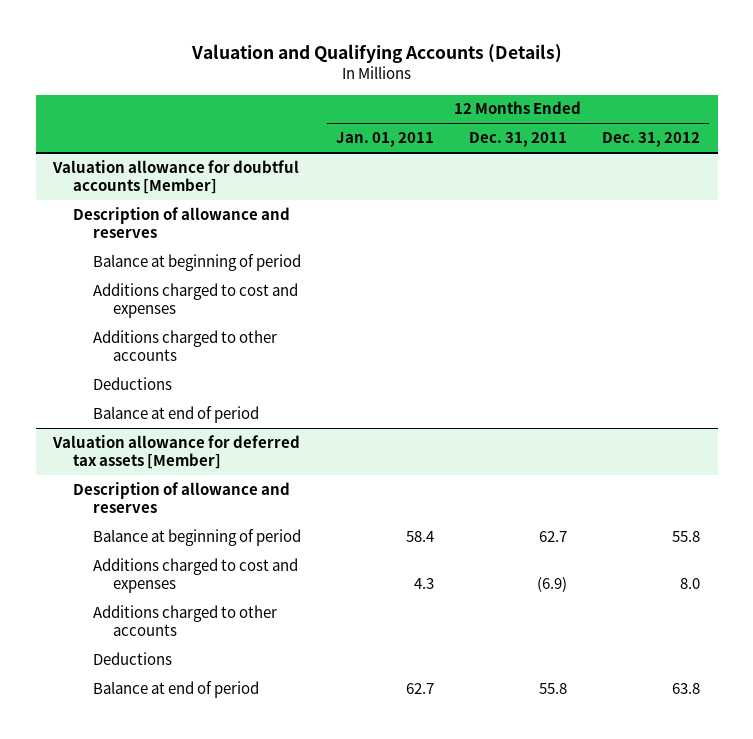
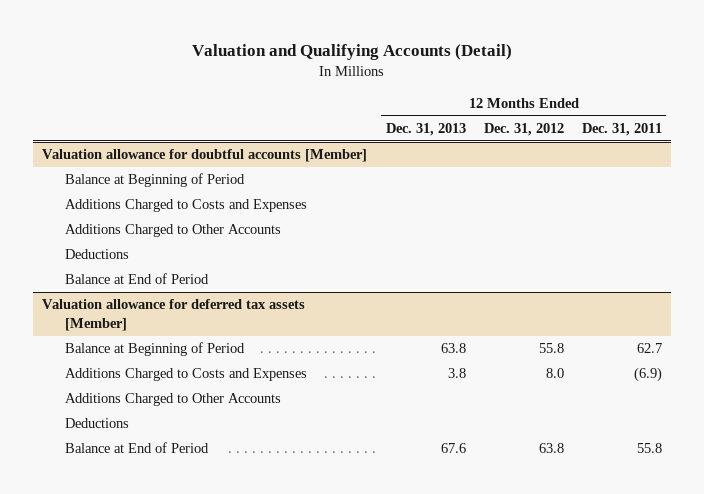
[190,44,562,64] Valuation and Qualifying Accounts (Details) -> [192,44,513,61] Valuation and Qualifying Accounts (Detail)
[336,132,435,148] Jan. 01, 2011 -> none
none -> [385,122,466,136] Dec. 31, 2013
[73,206,291,239] Description of allowance and reserves -> none
[93,253,302,271] Balance at beginning of period -> [64,173,245,188] Balance at Beginning of Period
[93,282,299,319] Additions charged to cost and expenses -> [64,199,307,213] Additions Charged to Costs and Expenses
[93,329,278,362] Additions charged to other accounts -> [64,224,281,238] Additions Charged to Other Accounts
[93,405,260,423] Balance at end of period -> [64,273,209,285] Balance at End of Period
[73,481,291,514] Description of allowance and reserves -> none
[93,528,302,546] Balance at beginning of period -> [64,342,245,357] Balance at Beginning of Period
[93,557,299,594] Additions charged to cost and expenses -> [64,368,307,382] Additions Charged to Costs and Expenses
[93,604,278,637] Additions charged to other accounts -> [64,393,281,407] Additions Charged to Other Accounts
[93,680,260,698] Balance at end of period -> [64,442,209,454] Balance at End of Period

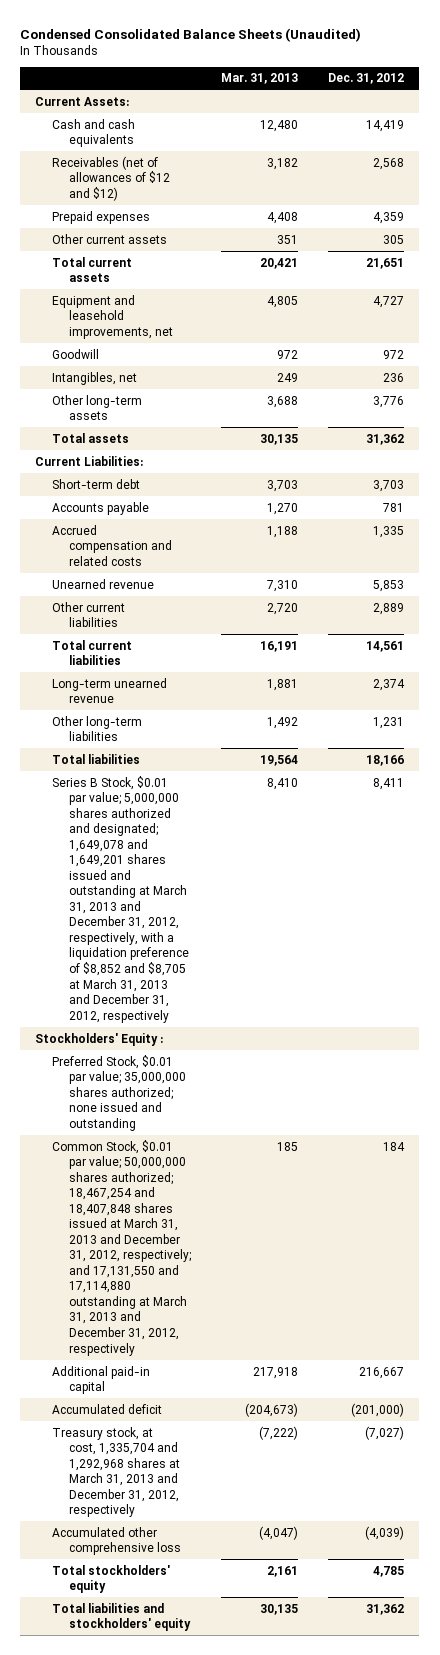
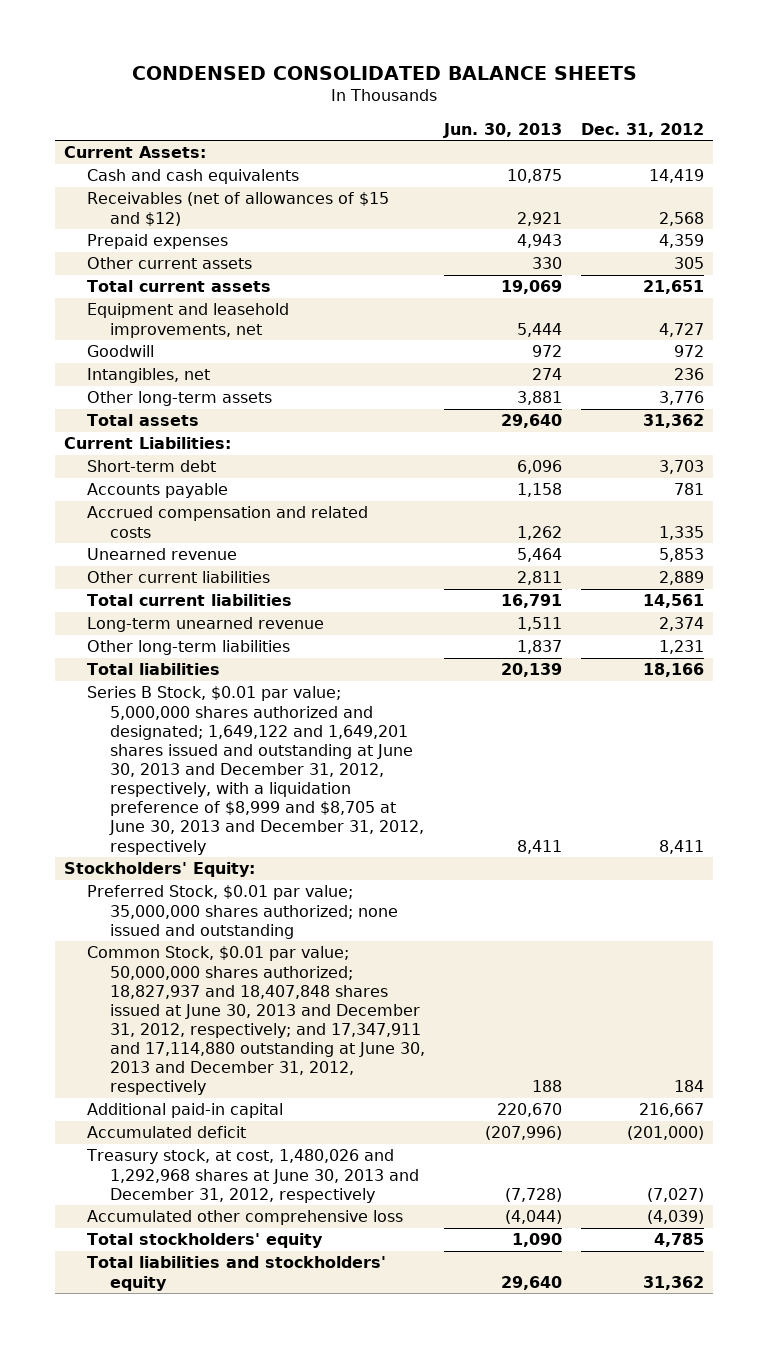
[20,27,362,42] Condensed Consolidated Balance Sheets (Unaudited) -> [131,65,637,80] CONDENSED CONSOLIDATED BALANCE SHEETS
[221,73,299,85] Mar. 31, 2013 -> none
none -> [443,122,563,138] Jun. 30, 2013
[52,155,170,201] Receivables (net of allowances of $12 and $12) -> [87,192,390,226] Receivables (net of allowances of $15 and $12)
[52,775,189,1023] Series B Stock, $0.01 par value; 5,000,000 shares authorized and designated; 1,649,078 and 1,649,201 shares issued and outstanding at March 31, 2013 and December 31, 2012, respectively, with a liquidation preference of $8,852 and $8,705 at March 31, 2013 and December 31, 2012, respectively -> [87,686,425,855] Series B Stock, $0.01 par value; 5,000,000 shares authorized and designated; 1,649,122 and 1,649,201 shares issued and outstanding at June 30, 2013 and December 31, 2012, respectively, with a liquidation preference of $8,999 and $8,705 at June 30, 2013 and December 31, 2012, respectively
[35,1032,164,1046] Stockholders' Equity : -> [64,862,256,878] Stockholders' Equity:
[52,1139,191,1356] Common Stock, $0.01 par value; 50,000,000 shares authorized; 18,467,254 and 18,407,848 shares issued at March 31, 2013 and December 31, 2012, respectively; and 17,131,550 and 17,114,880 outstanding at March 31, 2013 and December 31, 2012, respectively -> [87,946,426,1096] Common Stock, $0.01 par value; 50,000,000 shares authorized; 18,827,937 and 18,407,848 shares issued at June 30, 2013 and December 31, 2012, respectively; and 17,347,911 and 17,114,880 outstanding at June 30, 2013 and December 31, 2012, respectively
[52,1426,180,1518] Treasury stock, at cost, 1,335,704 and 1,292,968 shares at March 31, 2013 and December 31, 2012, respectively -> [86,1149,420,1203] Treasury stock, at cost, 1,480,026 and 1,292,968 shares at June 30, 2013 and December 31, 2012, respectively

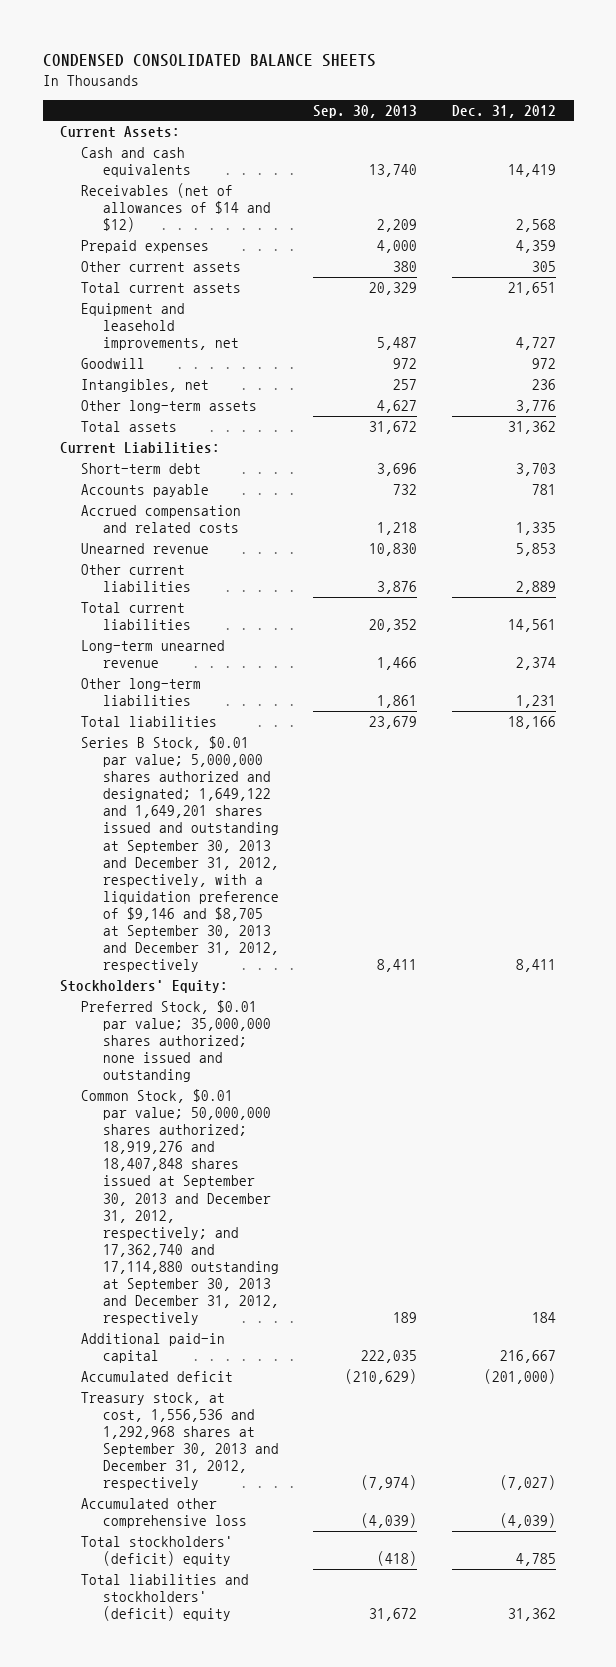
[443,122,563,138] Jun. 30, 2013 -> none
none -> [313,104,418,118] Sep. 30, 2013
[87,192,390,226] Receivables (net of allowances of $15 and $12) -> [81,183,271,233] Receivables (net of allowances of $14 and $12)
[87,686,425,855] Series B Stock, $0.01 par value; 5,000,000 shares authorized and designated; 1,649,122 and 1,649,201 shares issued and outstanding at June 30, 2013 and December 31, 2012, respectively, with a liquidation preference of $8,999 and $8,705 at June 30, 2013 and December 31, 2012, respectively -> [81,736,279,973] Series B Stock, $0.01 par value; 5,000,000 shares authorized and designated; 1,649,122 and 1,649,201 shares issued and outstanding at September 30, 2013 and December 31, 2012, respectively, with a liquidation preference of $9,146 and $8,705 at September 30, 2013 and December 31, 2012, respectively
[87,946,426,1096] Common Stock, $0.01 par value; 50,000,000 shares authorized; 18,827,937 and 18,407,848 shares issued at June 30, 2013 and December 31, 2012, respectively; and 17,347,911 and 17,114,880 outstanding at June 30, 2013 and December 31, 2012, respectively -> [81,1089,279,1326] Common Stock, $0.01 par value; 50,000,000 shares authorized; 18,919,276 and 18,407,848 shares issued at September 30, 2013 and December 31, 2012, respectively; and 17,362,740 and 17,114,880 outstanding at September 30, 2013 and December 31, 2012, respectively
[86,1149,420,1203] Treasury stock, at cost, 1,480,026 and 1,292,968 shares at June 30, 2013 and December 31, 2012, respectively -> [81,1392,279,1491] Treasury stock, at cost, 1,556,536 and 1,292,968 shares at September 30, 2013 and December 31, 2012, respectively
[87,1233,324,1249] Total stockholders' equity -> [81,1536,234,1567] Total stockholders' (deficit) equity
[87,1256,387,1291] Total liabilities and stockholders' equity -> [81,1574,250,1622] Total liabilities and stockholders' (deficit) equity

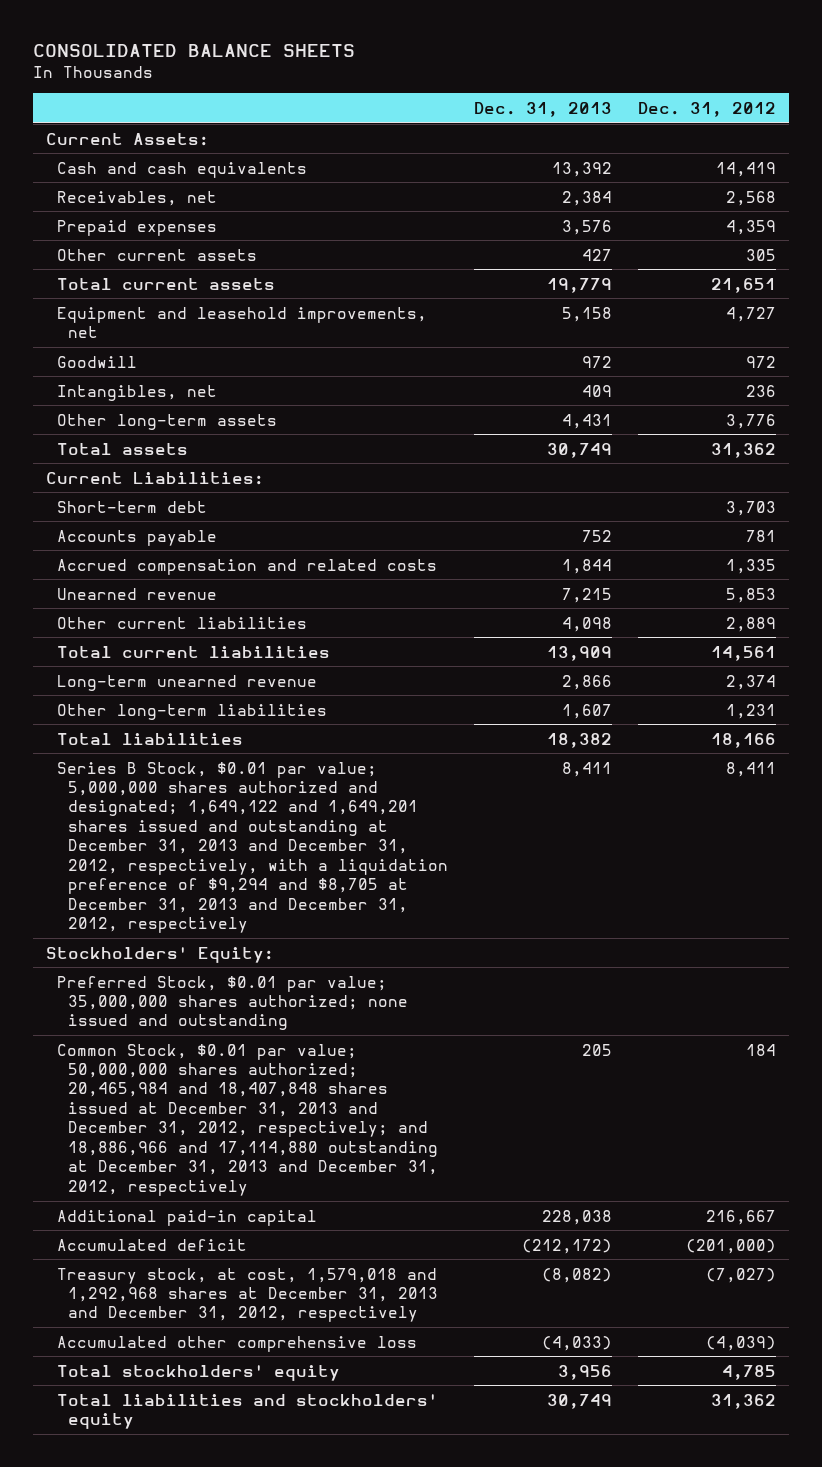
[42,54,376,68] CONDENSED CONSOLIDATED BALANCE SHEETS -> [33,44,356,58] CONSOLIDATED BALANCE SHEETS
[313,104,418,118] Sep. 30, 2013 -> none
none -> [473,101,612,117] Dec. 31, 2013
[81,183,271,233] Receivables (net of allowances of $14 and $12) -> [57,190,218,206] Receivables, net
[81,736,279,973] Series B Stock, $0.01 par value; 5,000,000 shares authorized and designated; 1,649,122 and 1,649,201 shares issued and outstanding at September 30, 2013 and December 31, 2012, respectively, with a liquidation preference of $9,146 and $8,705 at September 30, 2013 and December 31, 2012, respectively -> [57,761,449,934] Series B Stock, $0.01 par value; 5,000,000 shares authorized and designated; 1,649,122 and 1,649,201 shares issued and outstanding at December 31, 2013 and December 31, 2012, respectively, with a liquidation preference of $9,294 and $8,705 at December 31, 2013 and December 31, 2012, respectively
[81,1089,279,1326] Common Stock, $0.01 par value; 50,000,000 shares authorized; 18,919,276 and 18,407,848 shares issued at September 30, 2013 and December 31, 2012, respectively; and 17,362,740 and 17,114,880 outstanding at September 30, 2013 and December 31, 2012, respectively -> [57,1043,439,1196] Common Stock, $0.01 par value; 50,000,000 shares authorized; 20,465,984 and 18,407,848 shares issued at December 31, 2013 and December 31, 2012, respectively; and 18,886,966 and 17,114,880 outstanding at December 31, 2013 and December 31, 2012, respectively
[81,1392,279,1491] Treasury stock, at cost, 1,556,536 and 1,292,968 shares at September 30, 2013 and December 31, 2012, respectively -> [57,1267,439,1323] Treasury stock, at cost, 1,579,018 and 1,292,968 shares at December 31, 2013 and December 31, 2012, respectively
[81,1536,234,1567] Total stockholders' (deficit) equity -> [57,1364,341,1381] Total stockholders' equity
[81,1574,250,1622] Total liabilities and stockholders' (deficit) equity -> [57,1393,439,1430] Total liabilities and stockholders' equity

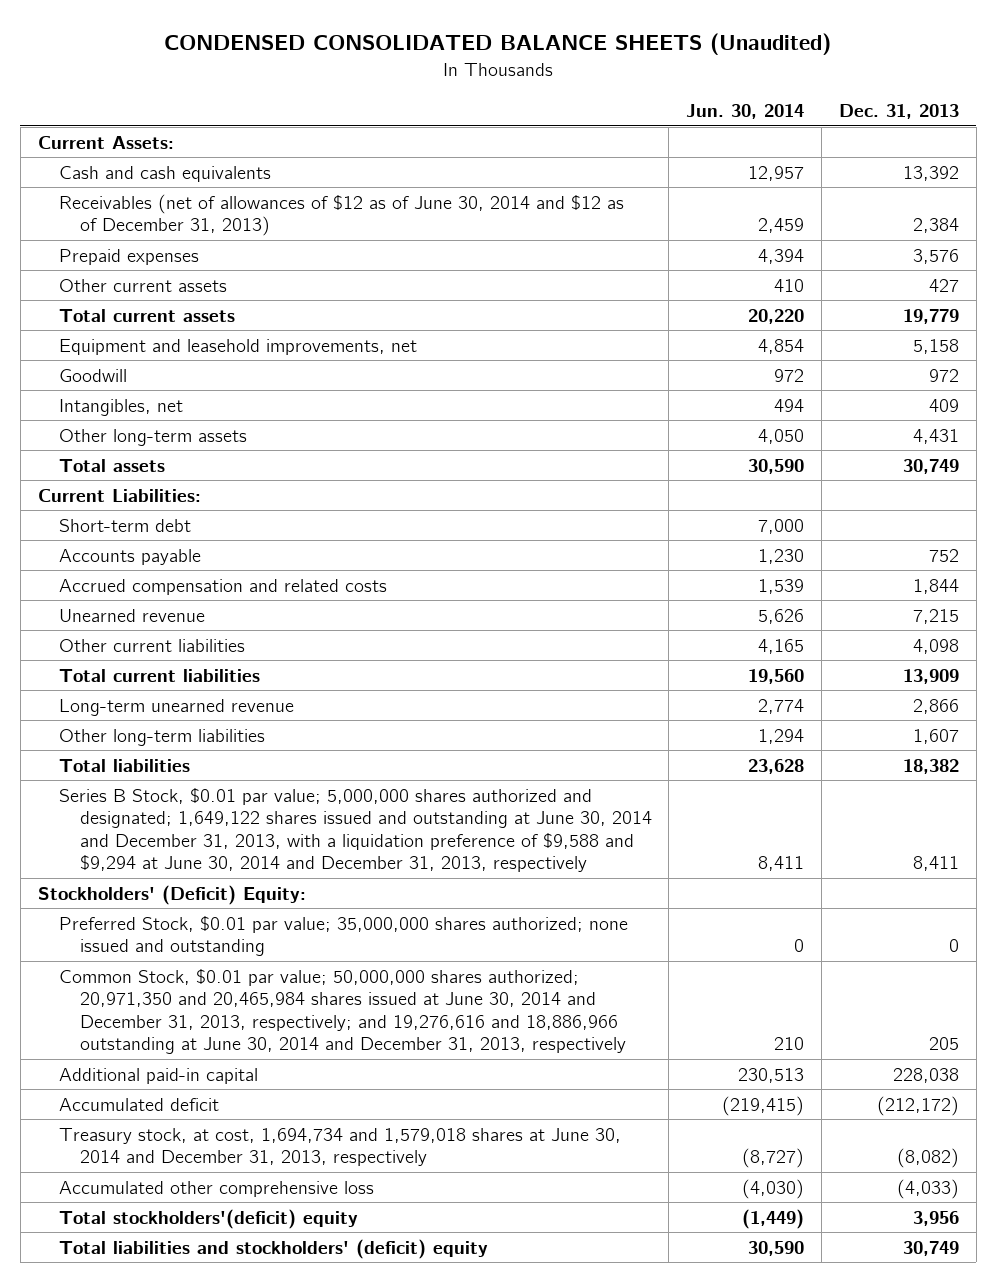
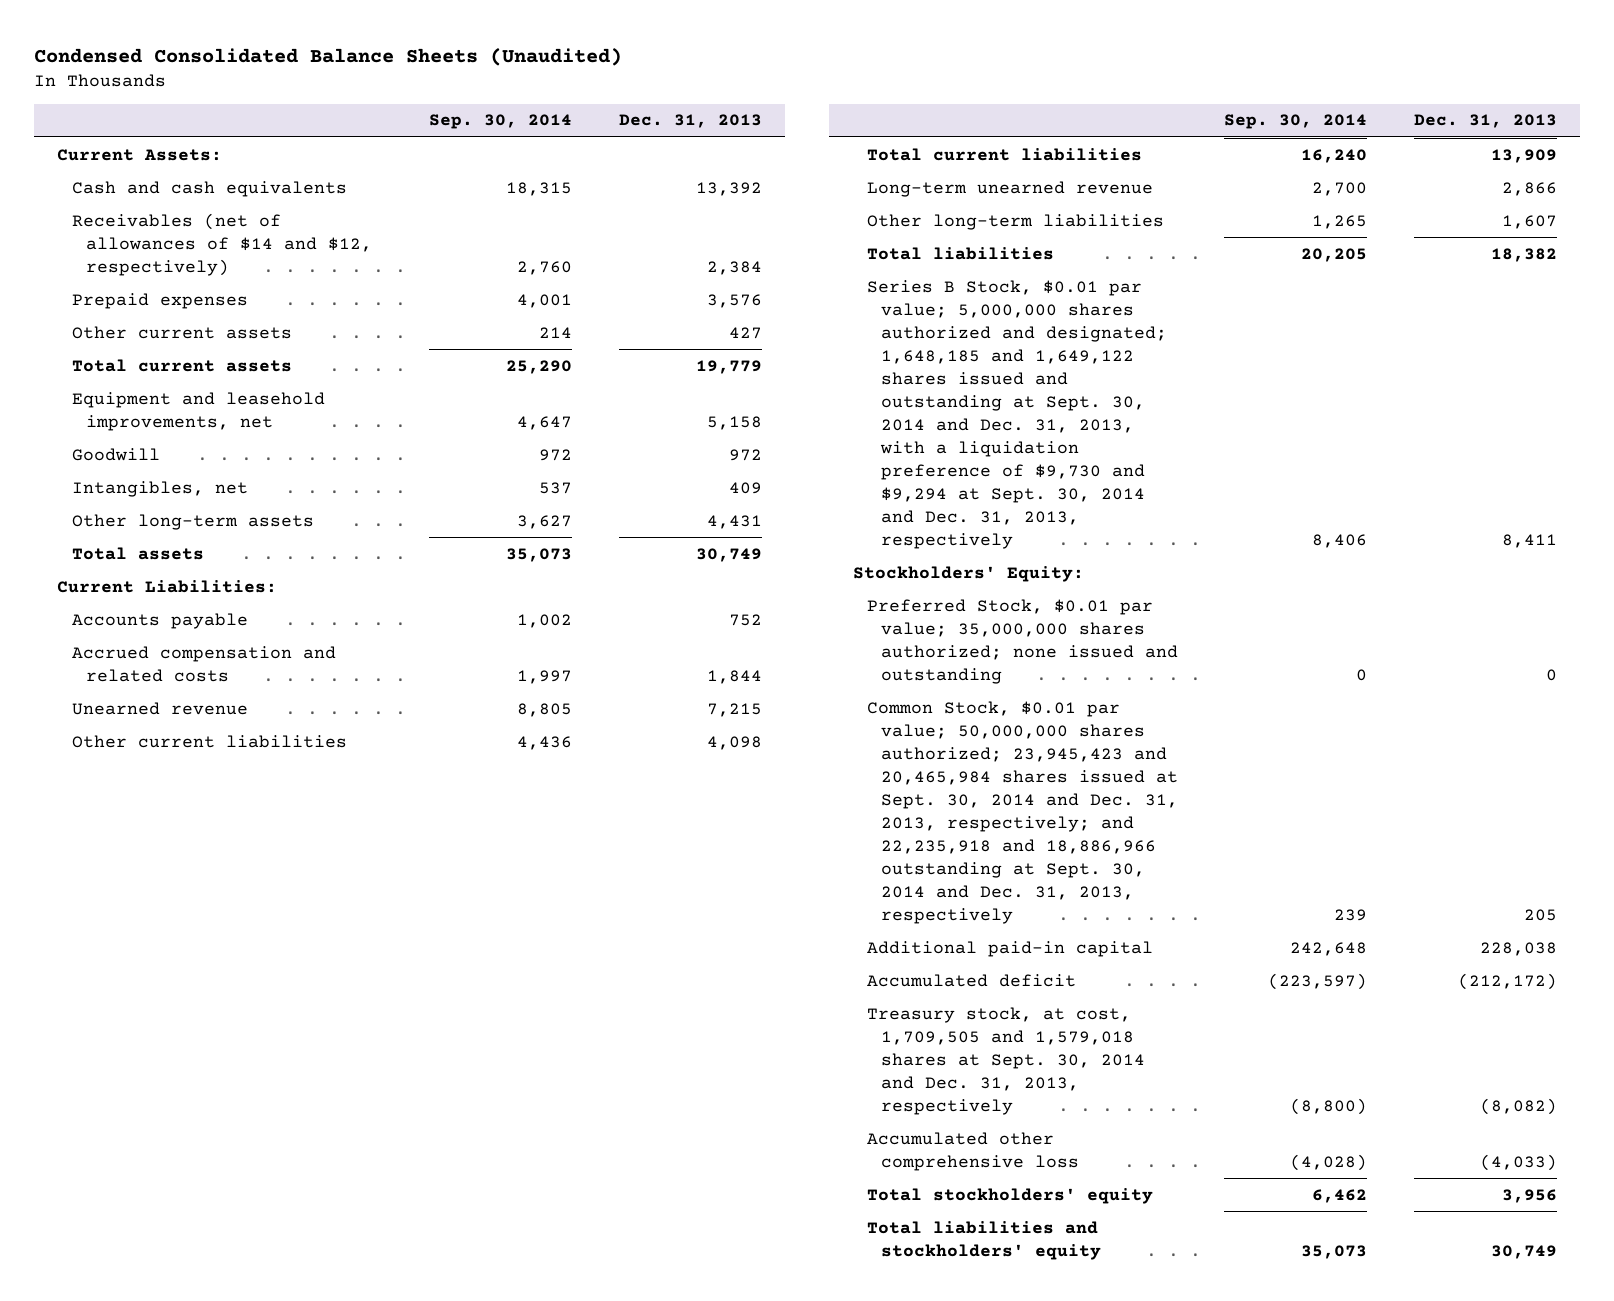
[164,33,832,56] CONDENSED CONSOLIDATED BALANCE SHEETS (Unaudited) -> [34,47,623,66] Condensed Consolidated Balance Sheets (Unaudited)
[686,104,805,120] Jun. 30, 2014 -> none
none -> [429,114,573,130] Sep. 30, 2014
[58,193,624,237] Receivables (net of allowances of $12 as of June 30, 2014 and $12 as of December 31, 2013) -> [71,212,372,276] Receivables (net of allowances of $14 and $12, respectively)
[58,518,191,532] Short-term debt -> none
[58,787,652,872] Series B Stock, $0.01 par value; 5,000,000 shares authorized and designated; 1,649,122 shares issued and outstanding at June 30, 2014 and December 31, 2013, with a liquidation preference of $9,588 and $9,294 at June 30, 2014 and December 31, 2013, respectively -> [866,279,1167,549] Series B Stock, $0.01 par value; 5,000,000 shares authorized and designated; 1,648,185 and 1,649,122 shares issued and outstanding at Sept. 30, 2014 and Dec. 31, 2013, with a liquidation preference of $9,730 and $9,294 at Sept. 30, 2014 and Dec. 31, 2013, respectively
[37,884,306,905] Stockholders' (Deficit) Equity: -> [852,565,1084,582] Stockholders' Equity:
[58,968,626,1054] Common Stock, $0.01 par value; 50,000,000 shares authorized; 20,971,350 and 20,465,984 shares issued at June 30, 2014 and December 31, 2013, respectively; and 19,276,616 and 18,886,966 outstanding at June 30, 2014 and December 31, 2013, respectively -> [866,700,1178,924] Common Stock, $0.01 par value; 50,000,000 shares authorized; 23,945,423 and 20,465,984 shares issued at Sept. 30, 2014 and Dec. 31, 2013, respectively; and 22,235,918 and 18,886,966 outstanding at Sept. 30, 2014 and Dec. 31, 2013, respectively
[58,1127,621,1167] Treasury stock, at cost, 1,694,734 and 1,579,018 shares at June 30, 2014 and December 31, 2013, respectively -> [866,1006,1145,1115] Treasury stock, at cost, 1,709,505 and 1,579,018 shares at Sept. 30, 2014 and Dec. 31, 2013, respectively
[58,1208,358,1229] Total stockholders'(deficit) equity -> [866,1187,1153,1204] Total stockholders' equity
[58,1238,488,1259] Total liabilities and stockholders' (deficit) equity -> [866,1220,1101,1260] Total liabilities and stockholders' equity

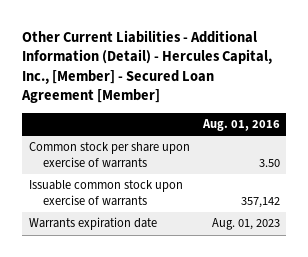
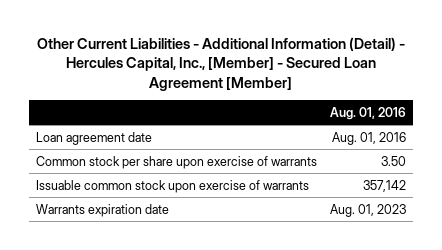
none -> [35,131,152,145] Loan agreement date

